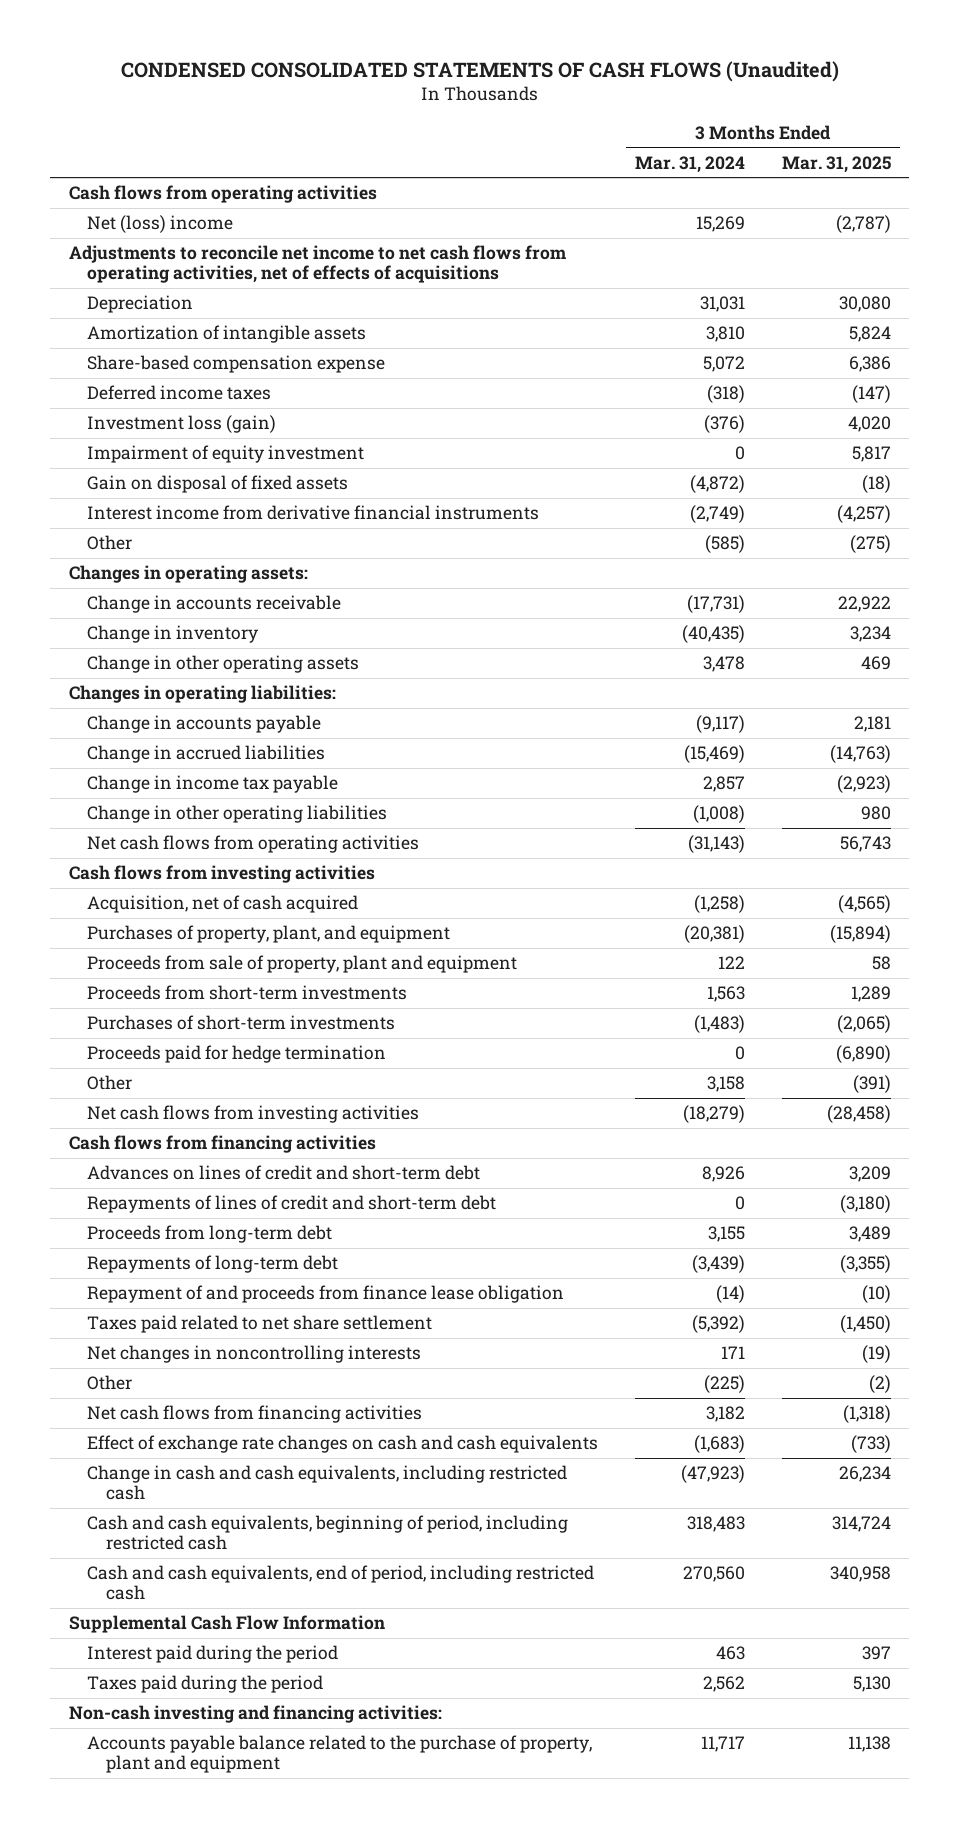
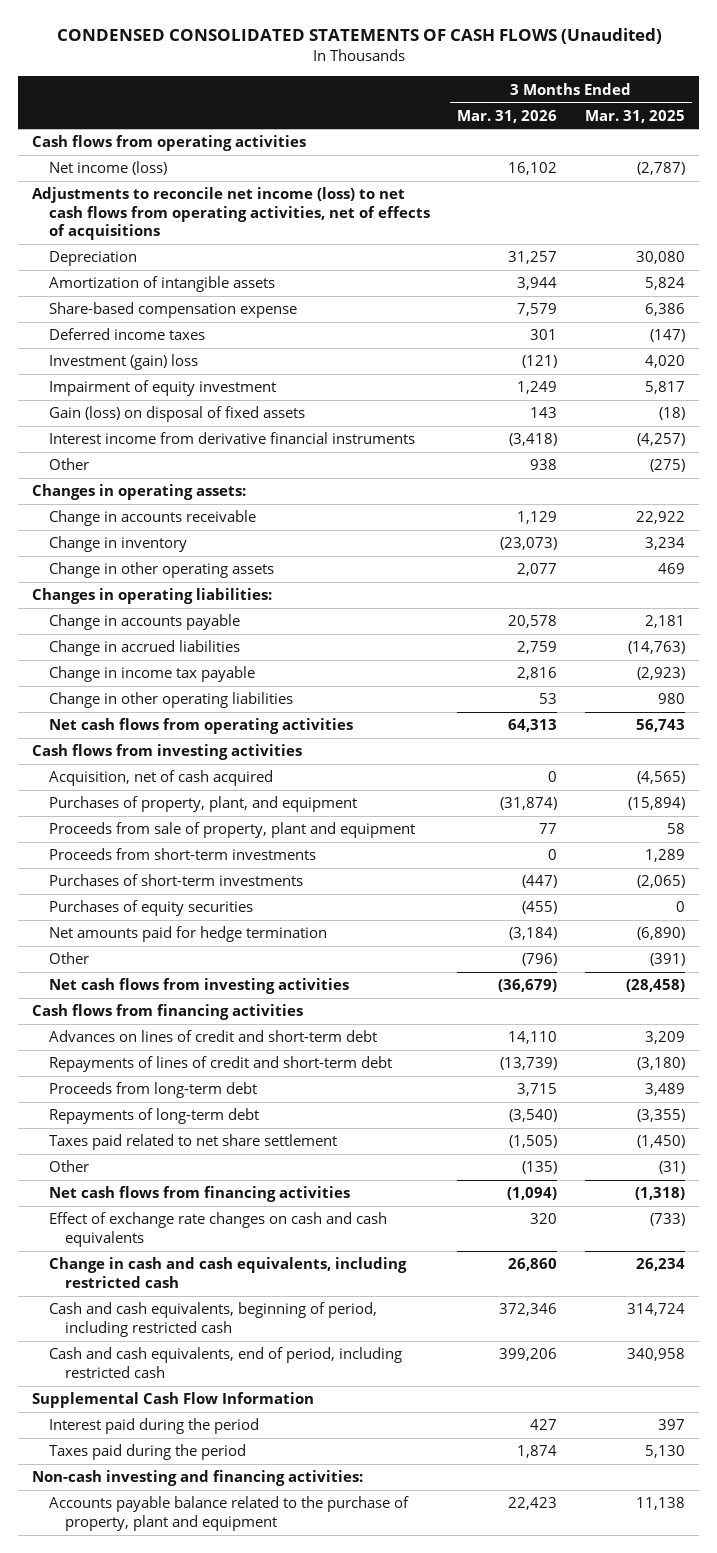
[635,155,746,173] Mar. 31, 2024 -> none
none -> [457,109,558,123] Mar. 31, 2026
[87,215,234,234] Net (loss) income -> [48,161,167,176] Net income (loss)
[68,245,566,284] Adjustments to reconcile net income to net cash flows from operating activities, net of effects of acquisitions -> [32,187,430,241] Adjustments to reconcile net income (loss) to net cash flows from operating activities, net of effects of acquisitions
[87,415,277,434] Investment loss (gain) -> [48,354,198,371] Investment (gain) loss
[87,475,349,494] Gain on disposal of fixed assets -> [48,406,305,423] Gain (loss) on disposal of fixed assets
none -> [48,900,253,917] Purchases of equity securities
[87,1045,387,1064] Proceeds paid for hedge termination -> [48,926,327,943] Net amounts paid for hedge termination
[87,1285,565,1304] Repayment of and proceeds from finance lease obligation -> none
[87,1345,422,1364] Net changes in noncontrolling interests -> none
[869,1375,892,1394] (2) -> [658,1161,685,1175] (31)

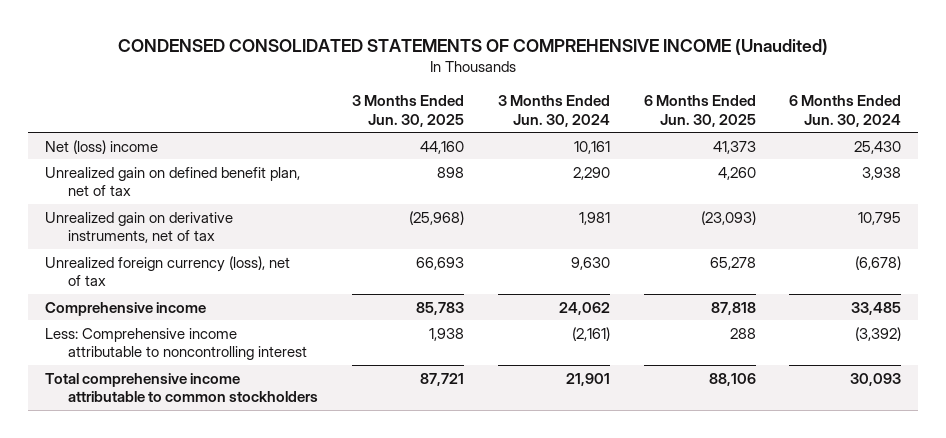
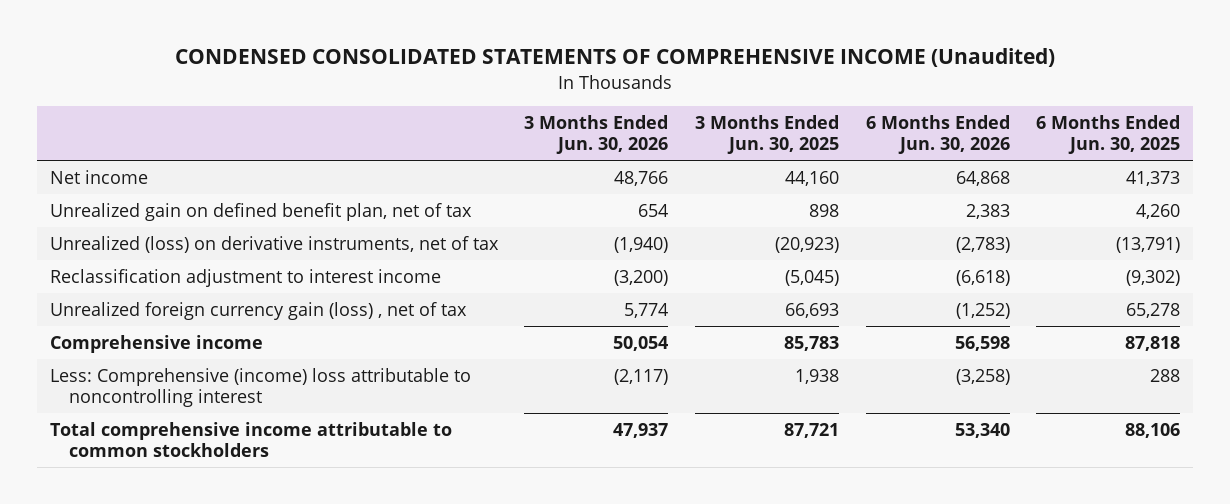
[497,94,610,127] 3 Months Ended Jun. 30, 2024 -> none
[789,94,902,127] 6 Months Ended Jun. 30, 2024 -> none
none -> [524,115,669,155] 3 Months Ended Jun. 30, 2026
none -> [865,115,1010,155] 6 Months Ended Jun. 30, 2026
[44,139,158,154] Net (loss) income -> [49,169,148,184] Net income
[44,211,233,244] Unrealized gain on derivative instruments, net of tax -> [49,235,499,253] Unrealized (loss) on derivative instruments, net of tax
[409,210,465,225] (25,968) -> [774,236,839,253] (20,923)
[700,210,756,225] (23,093) -> [1116,236,1181,253] (13,791)
none -> [49,268,441,287] Reclassification adjustment to interest income
[44,255,290,287] Unrealized foreign currency (loss), net of tax -> [49,301,467,320] Unrealized foreign currency gain (loss) , net of tax
[44,327,308,361] Less: Comprehensive income attributable to noncontrolling interest -> [49,367,471,407] Less: Comprehensive (income) loss attributable to noncontrolling interest

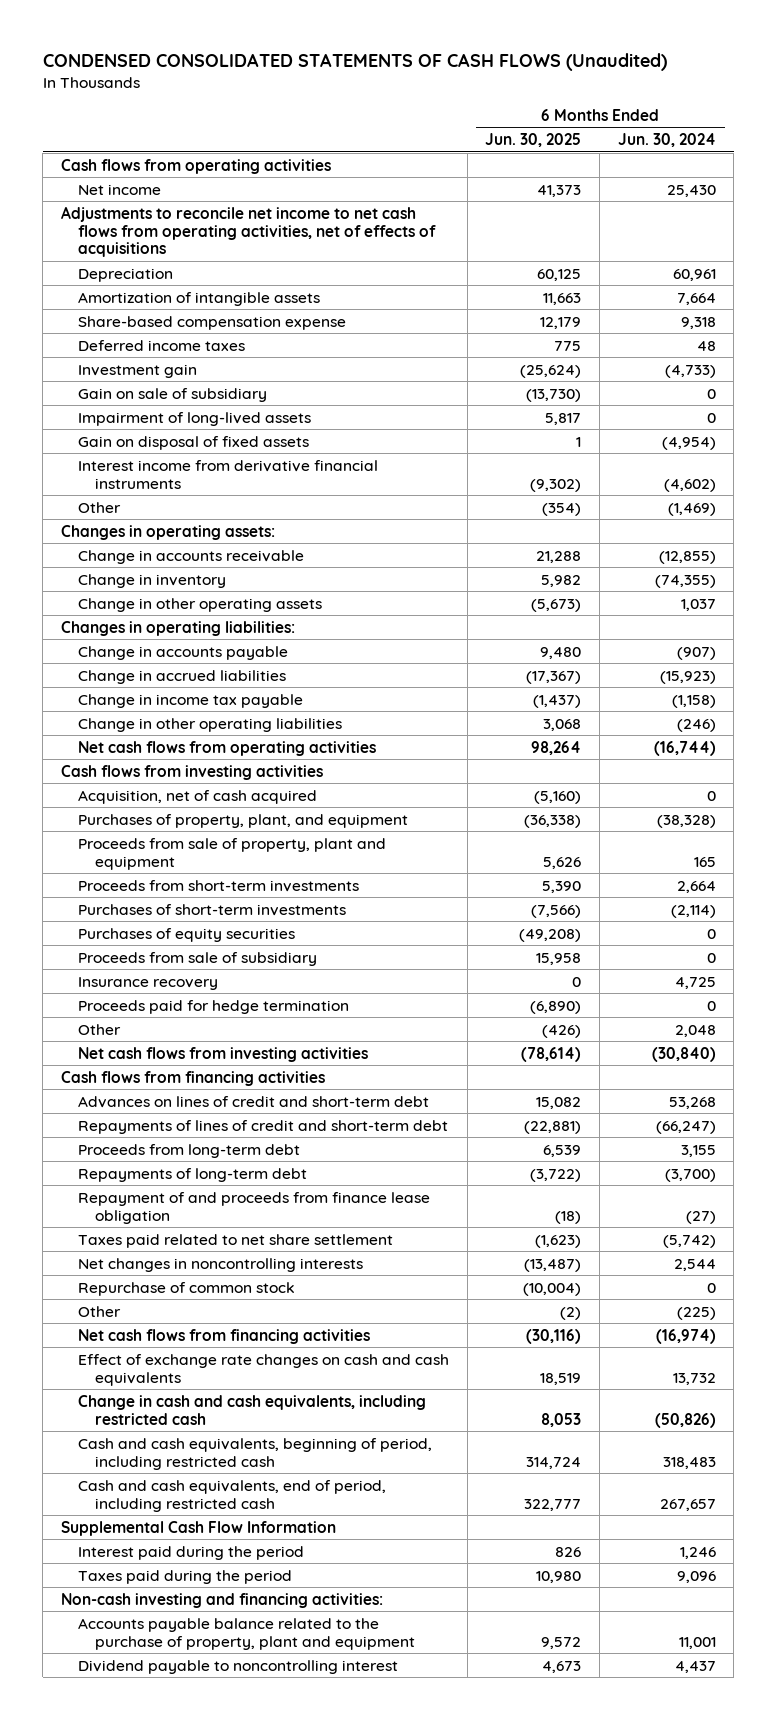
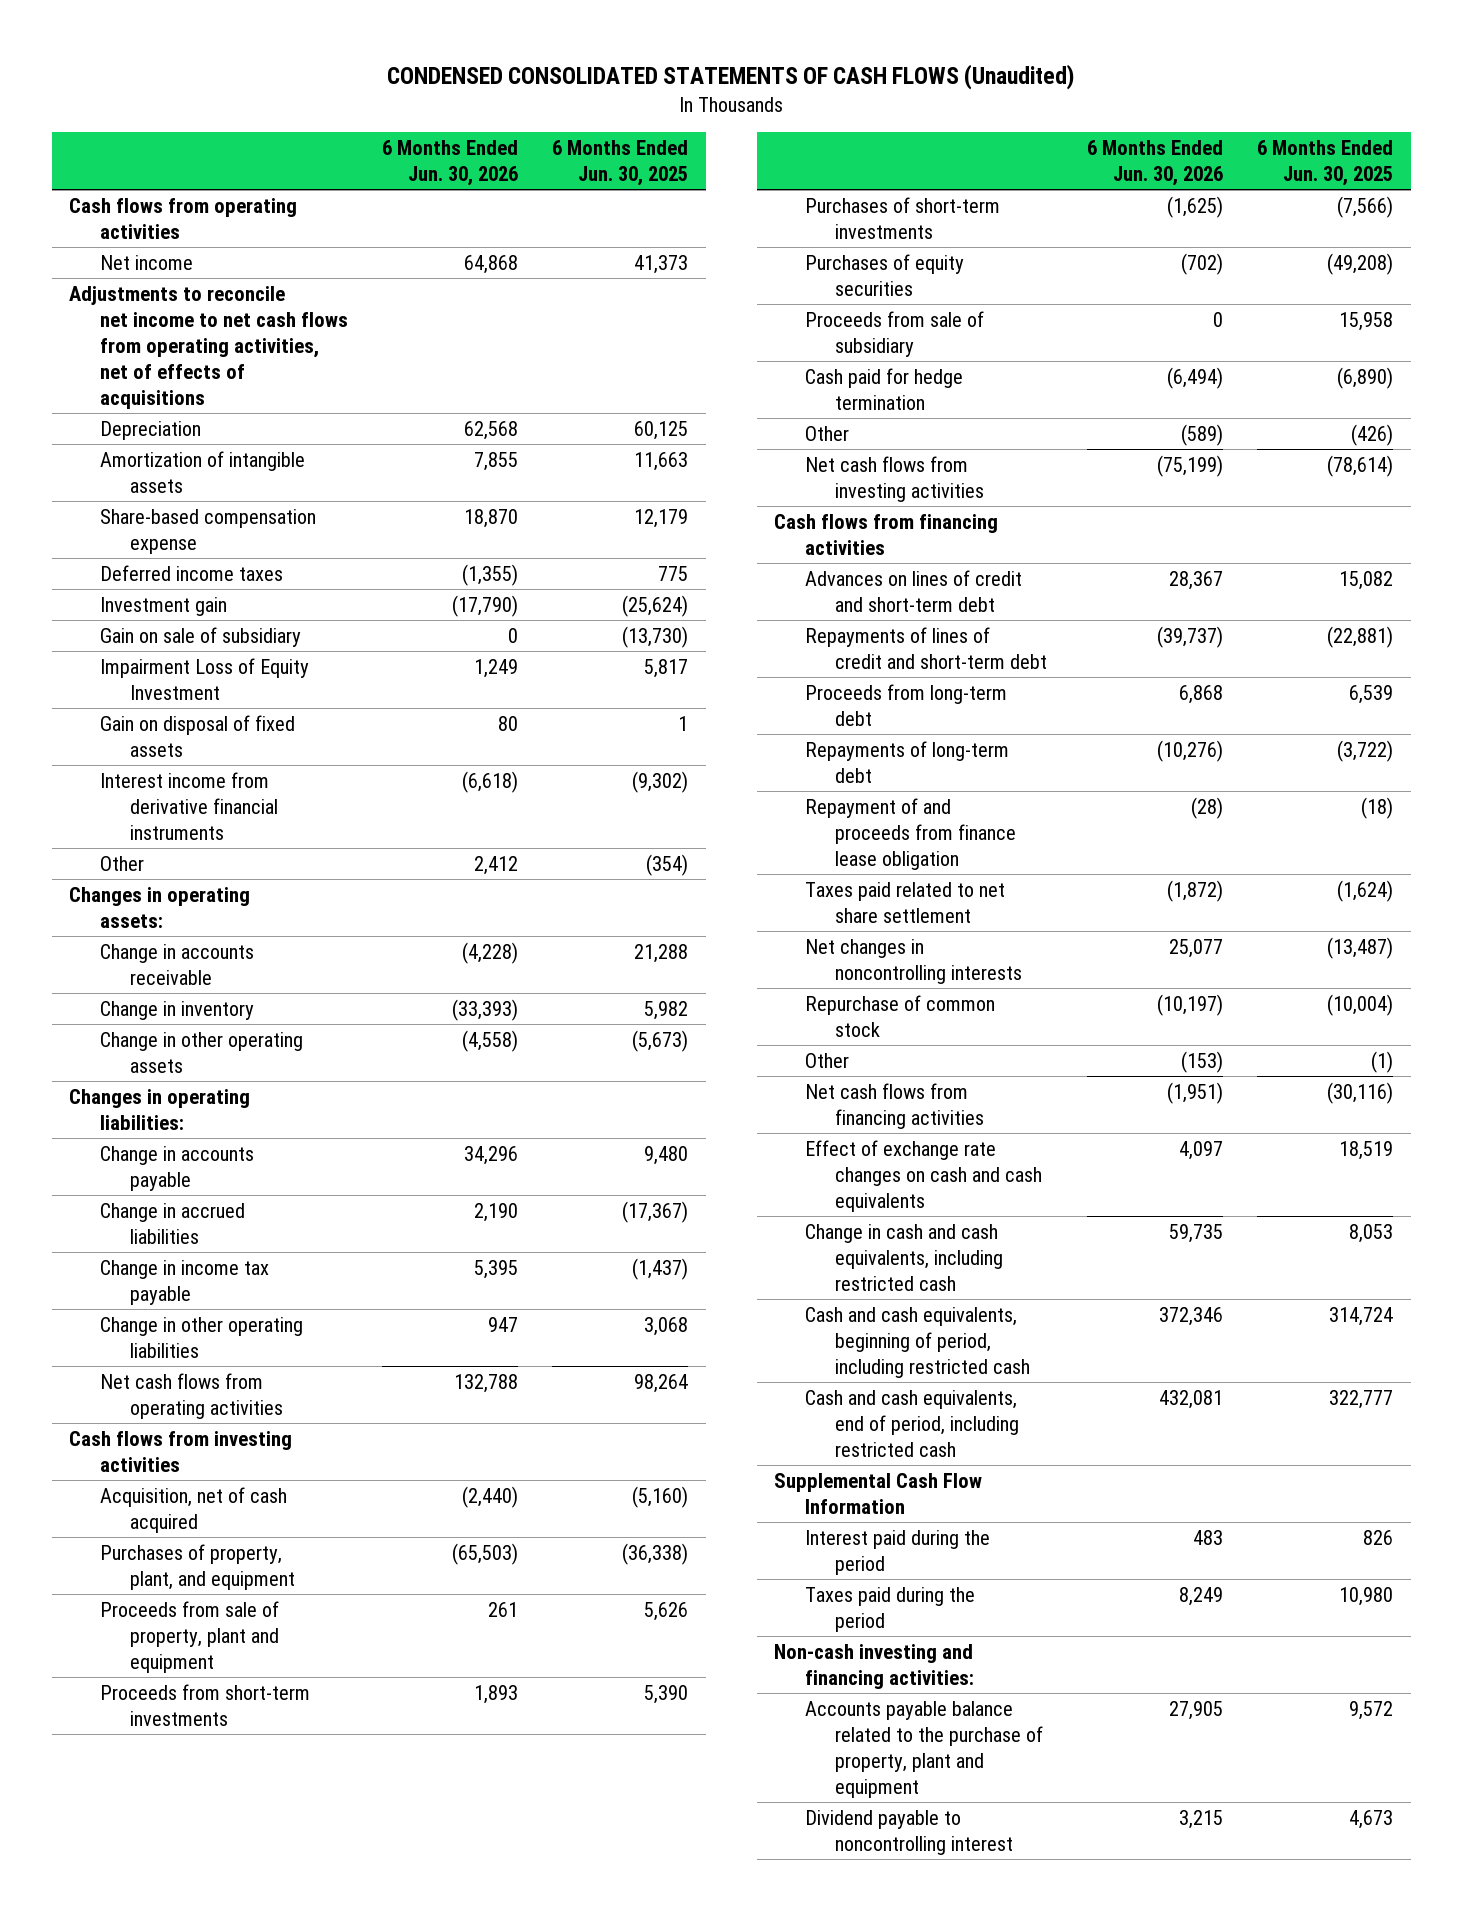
[617,133,716,148] Jun. 30, 2024 -> none
none -> [382,140,519,187] 6 Months Ended Jun. 30, 2026
[77,411,311,426] Impairment of long-lived assets -> [99,657,309,700] Impairment Loss of Equity Investment
[77,976,218,990] Insurance recovery -> none
[77,999,349,1014] Proceeds paid for hedge termination -> [804,367,963,410] Cash paid for hedge termination
[535,1234,582,1248] (1,623) -> [1337,879,1394,902] (1,624)
[560,1306,582,1320] (2) -> [1371,1050,1394,1073] (1)

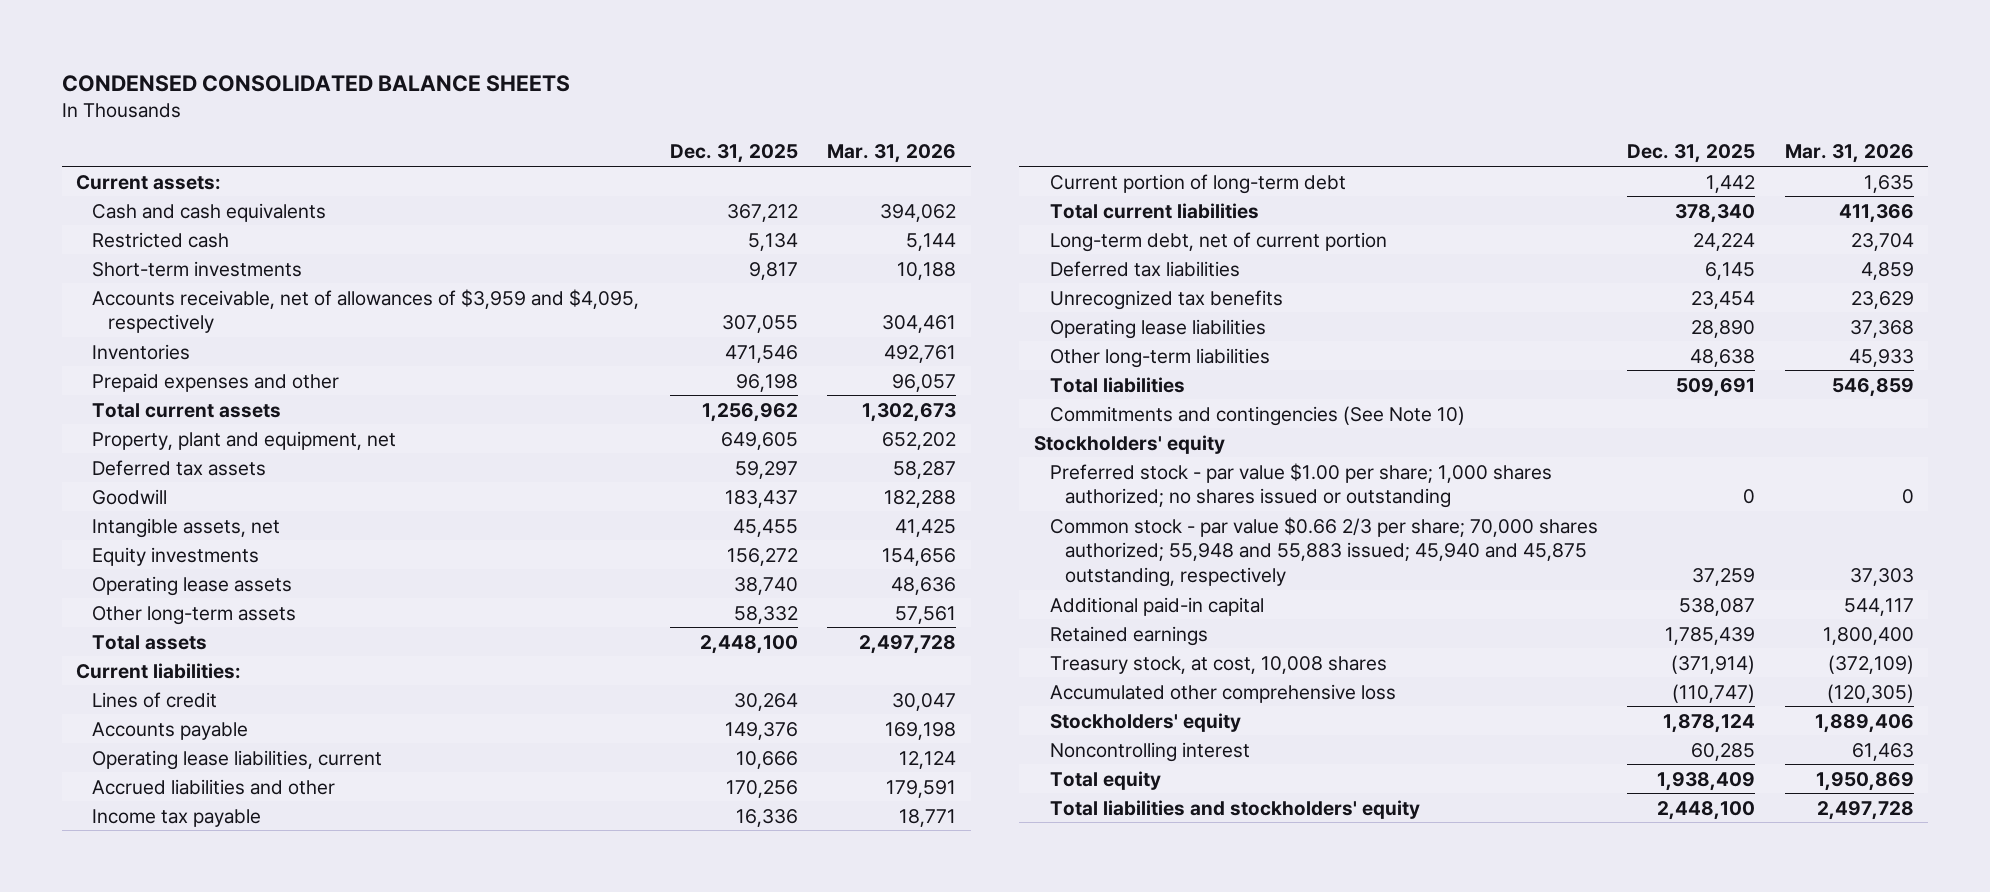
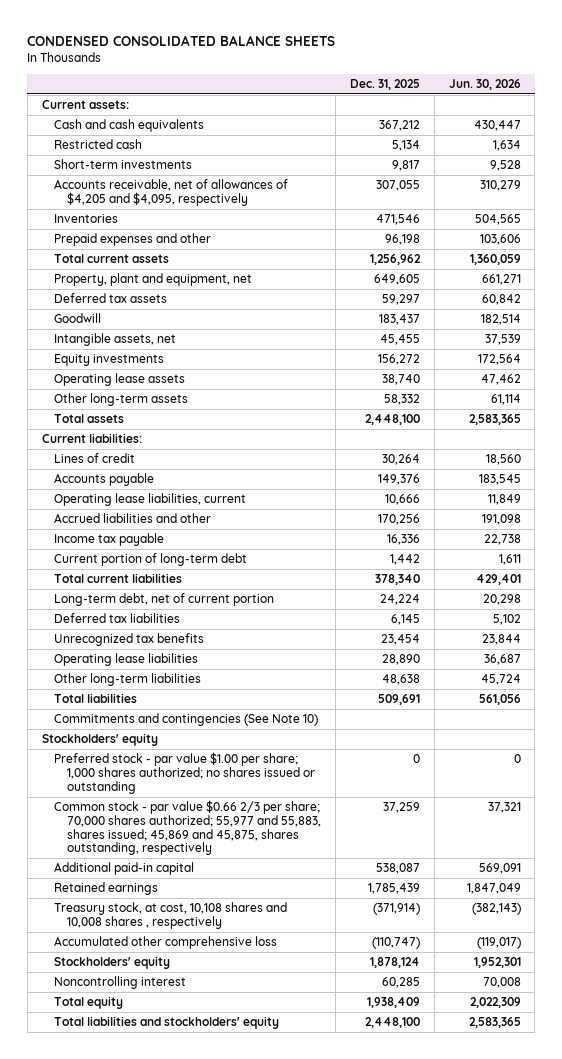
[827,144,957,164] Mar. 31, 2026 -> none
none -> [448,78,521,90] Jun. 30, 2026
[91,288,639,334] Accounts receivable, net of allowances of $3,959 and $4,095, respectively -> [54,179,289,206] Accounts receivable, net of allowances of $4,205 and $4,095, respectively
[1049,516,1598,587] Common stock - par value $0.66 2/3 per share; 70,000 shares authorized; 55,948 and 55,883 issued; 45,940 and 45,875 outstanding, respectively -> [54,800,322,856] Common stock - par value $0.66 2/3 per share; 70,000 shares authorized; 55,977 and 55,883, shares issued; 45,869 and 45,875, shares outstanding, respectively
[1049,655,1387,674] Treasury stock, at cost, 10,008 shares -> [54,902,288,929] Treasury stock, at cost, 10,108 shares and 10,008 shares , respectively

